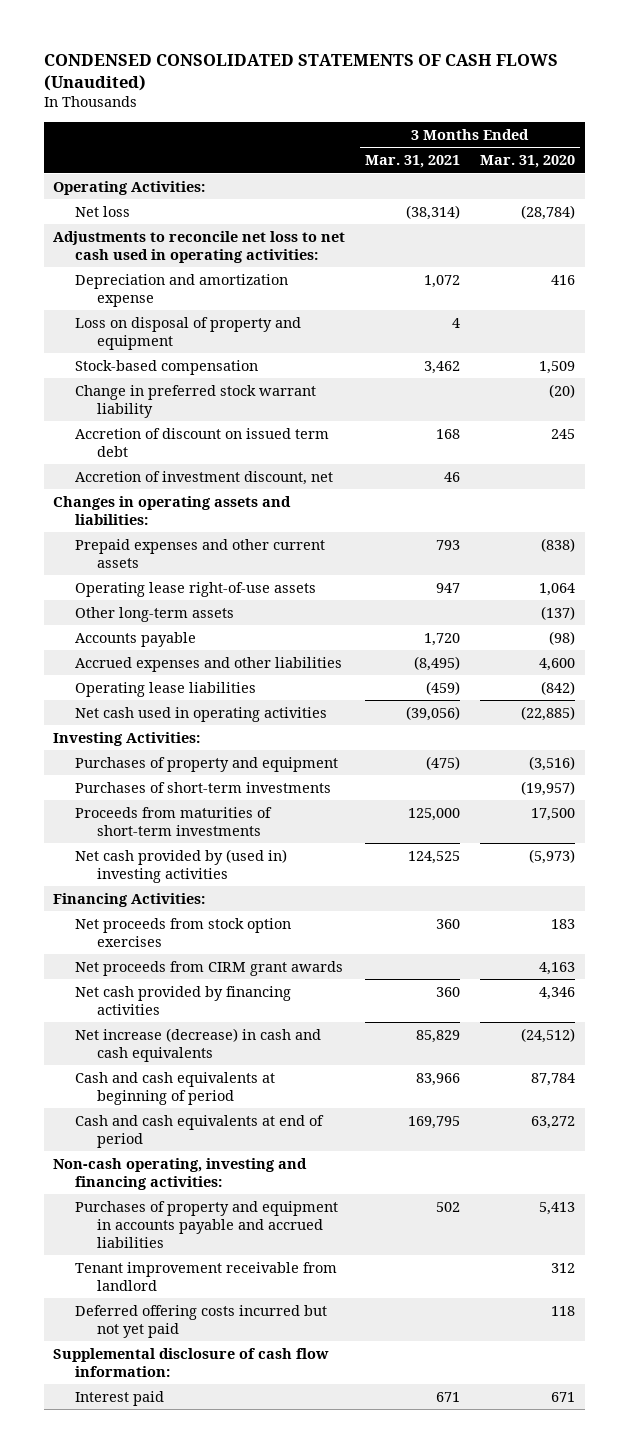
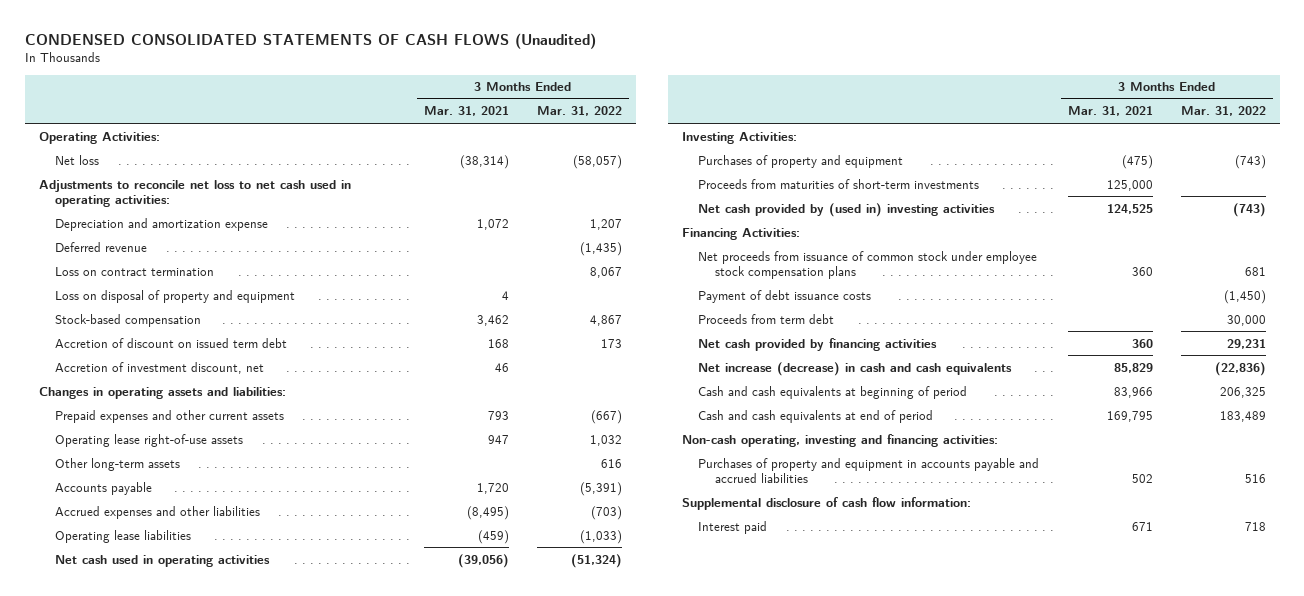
[479,155,575,169] Mar. 31, 2020 -> none
none -> [537,106,623,117] Mar. 31, 2022
none -> [54,241,147,252] Deferred revenue
none -> [54,266,214,276] Loss on contract termination
[75,384,317,418] Change in preferred stock warrant liability -> none
[75,781,332,793] Purchases of short-term investments -> none
[75,917,292,947] Net proceeds from stock option exercises -> none
[75,960,344,976] Net proceeds from CIRM grant awards -> none
none -> [698,250,1038,279] Net proceeds from issuance of common stock under employee stock compensation plans
none -> [698,289,872,303] Payment of debt issuance costs
none -> [698,313,835,324] Proceeds from term debt
[75,1261,338,1291] Tenant improvement receivable from landlord -> none
[75,1304,328,1338] Deferred offering costs incurred but not yet paid -> none

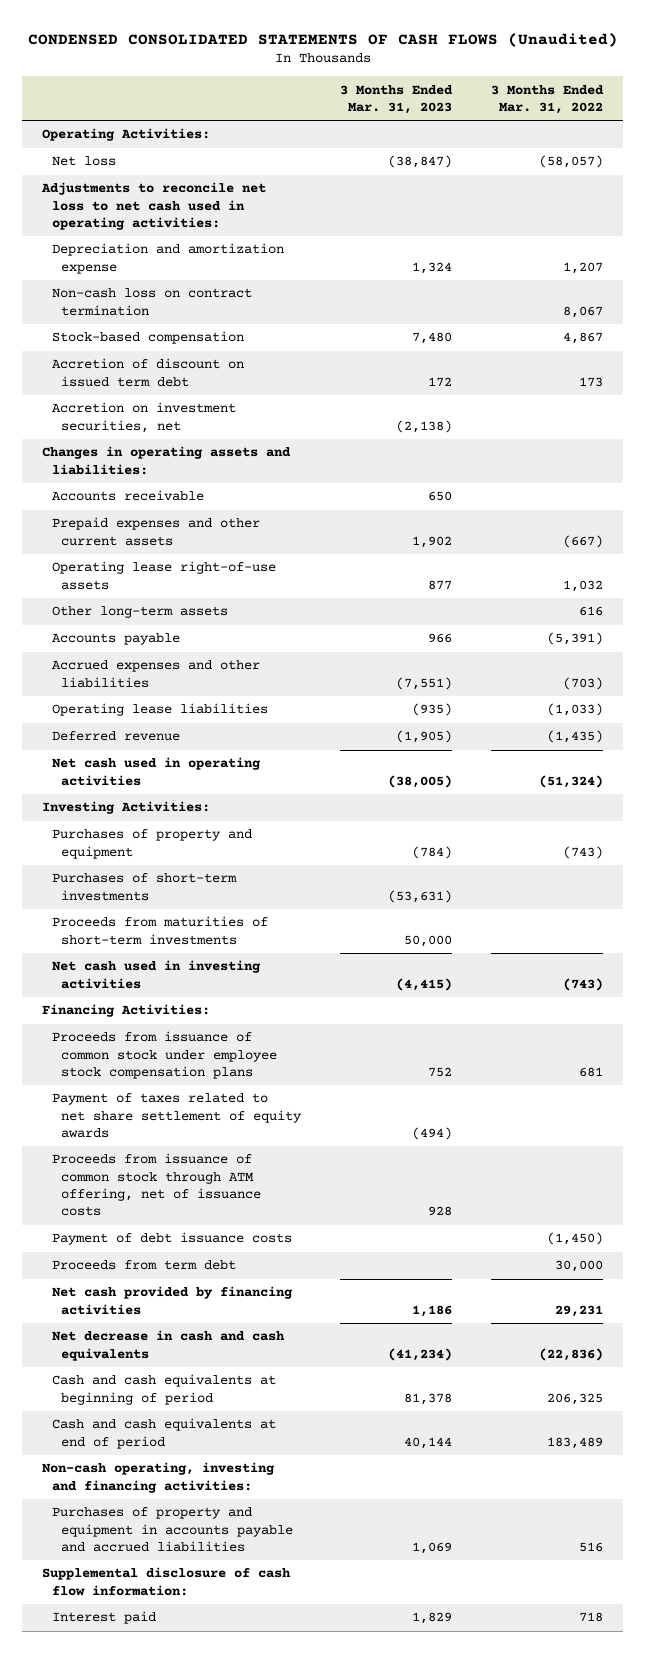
[424,106,510,117] Mar. 31, 2021 -> none
none -> [340,84,454,114] 3 Months Ended Mar. 31, 2023
[54,289,295,303] Loss on disposal of property and equipment -> none
[54,266,214,276] Loss on contract termination -> [51,288,252,316] Non-cash loss on contract termination
[54,361,264,374] Accretion of investment discount, net -> none
none -> [51,402,236,433] Accretion on investment securities, net
none -> [51,490,204,502] Accounts receivable
[54,241,147,252] Deferred revenue -> [51,731,180,742] Deferred revenue
none -> [51,873,237,901] Purchases of short-term investments
[698,202,996,217] Net cash provided by (used in) investing activities -> [51,960,261,989] Net cash used in investing activities
[698,250,1038,279] Net proceeds from issuance of common stock under employee stock compensation plans -> [51,1031,278,1080] Proceeds from issuance of common stock under employee stock compensation plans
none -> [51,1093,303,1139] Payment of taxes related to net share settlement of equity awards
none -> [51,1153,262,1217] Proceeds from issuance of common stock through ATM offering, net of issuance costs
[698,361,1013,376] Net increase (decrease) in cash and cash equivalents -> [51,1330,285,1361] Net decrease in cash and cash equivalents

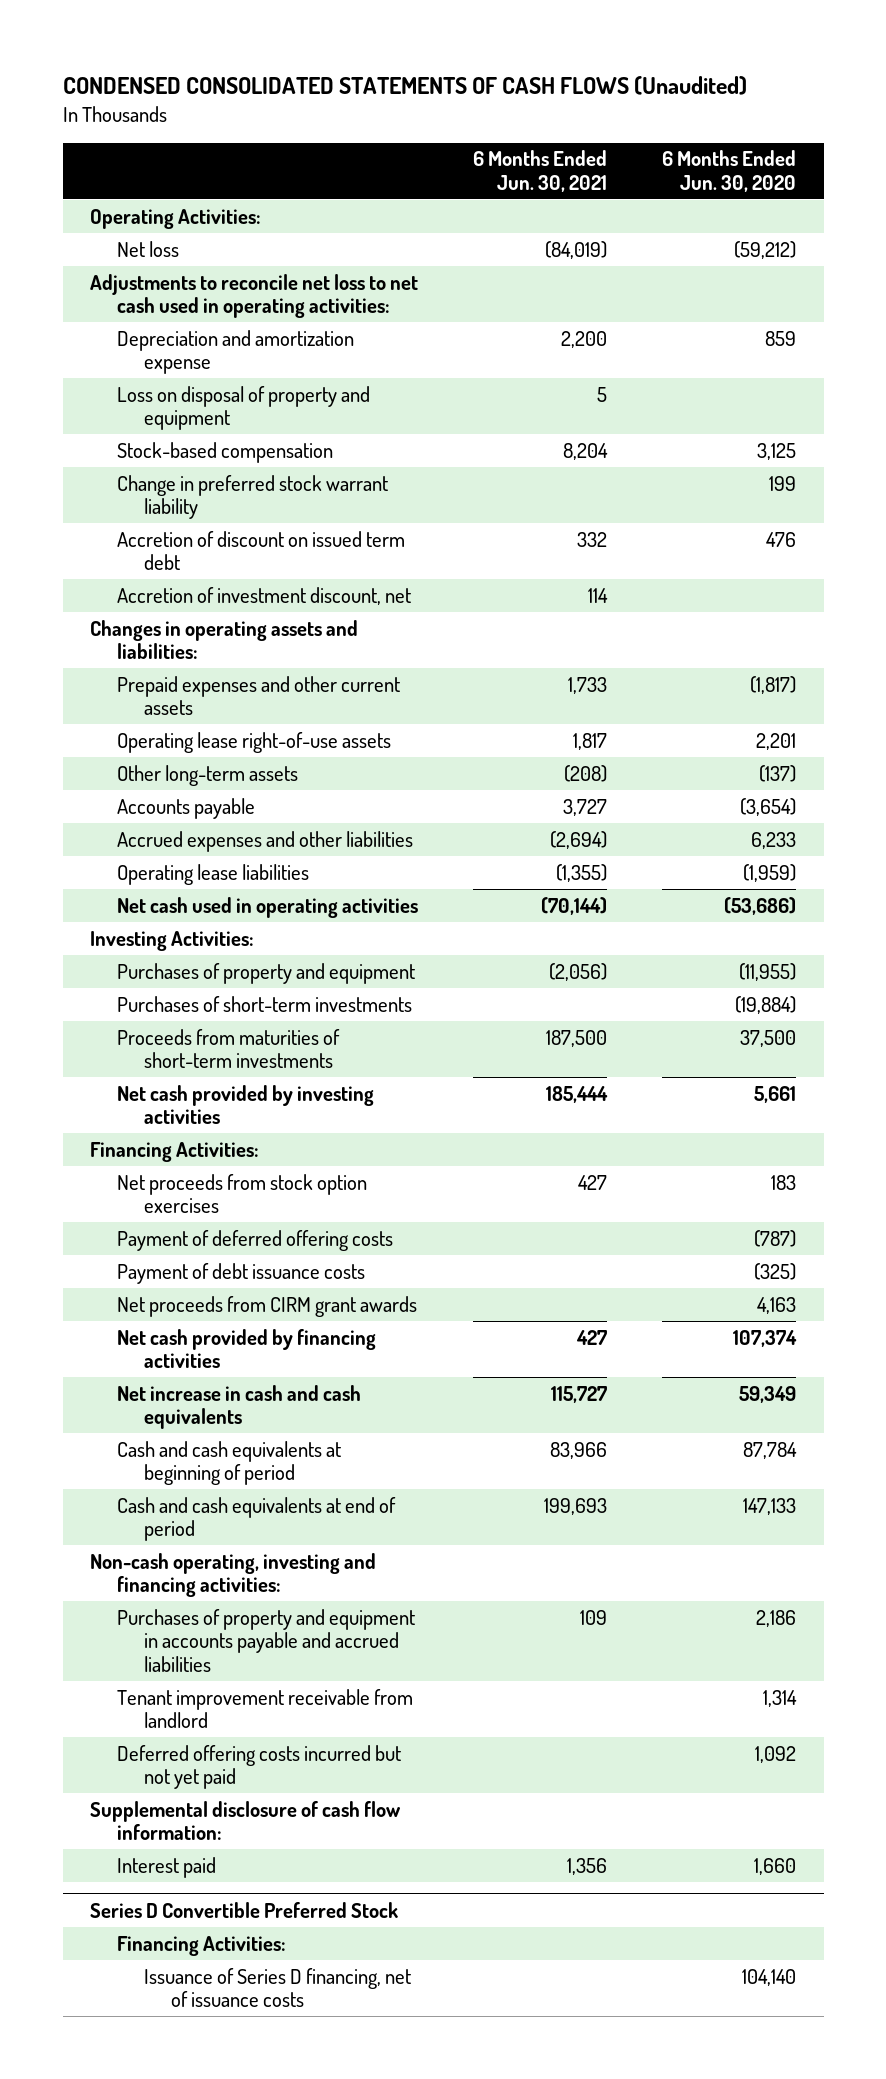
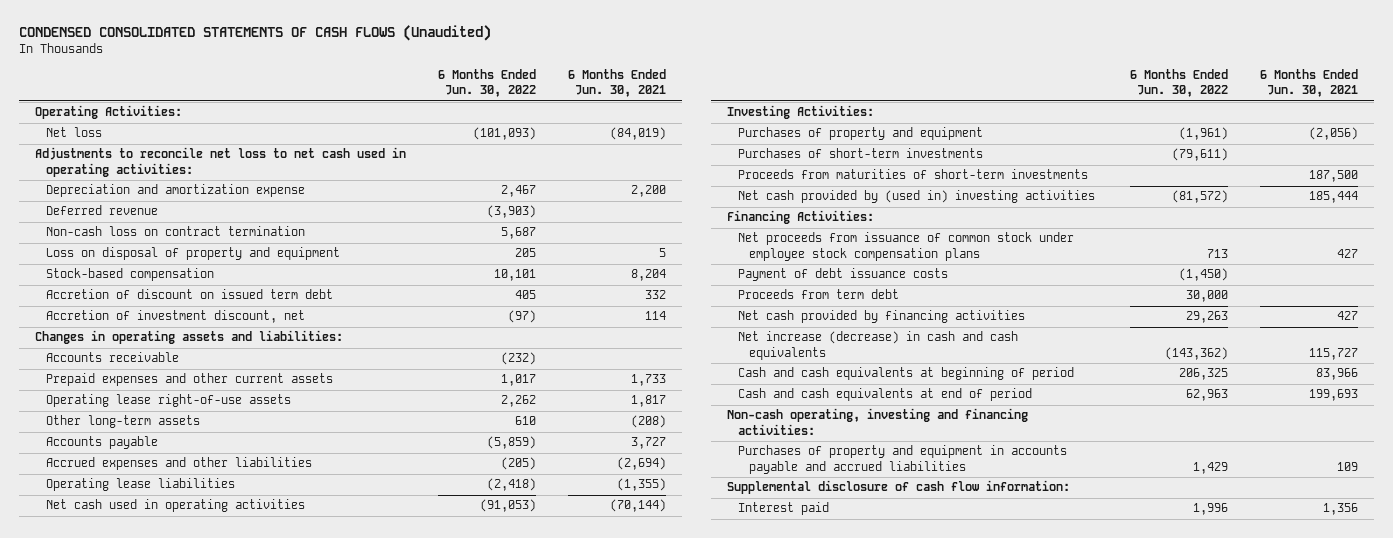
[662,150,797,193] 6 Months Ended Jun. 30, 2020 -> none
none -> [437,69,536,98] 6 Months Ended Jun. 30, 2022
none -> [45,205,158,216] Deferred revenue
none -> [45,226,305,237] Non-cash loss on contract termination
[116,474,388,520] Change in preferred stock warrant liability -> none
none -> [45,352,179,363] Accounts receivable
[116,1084,374,1125] Net cash provided by investing activities -> [738,190,1096,204] Net cash provided by (used in) investing activities
[116,1229,393,1251] Payment of deferred offering costs -> none
[116,1173,367,1214] Net proceeds from stock option exercises -> [738,232,1075,261] Net proceeds from issuance of common stock under employee stock compensation plans
[116,1295,417,1317] Net proceeds from CIRM grant awards -> none
none -> [738,289,900,300] Proceeds from term debt
[116,1384,361,1430] Net increase in cash and cash equivalents -> [738,331,1019,360] Net increase (decrease) in cash and cash equivalents
[116,1688,413,1729] Tenant improvement receivable from landlord -> none
[116,1744,401,1790] Deferred offering costs incurred but not yet paid -> none
[90,1901,399,1918] Series D Convertible Preferred Stock -> none
[116,1935,286,1956] Financing Activities: -> none
[143,1967,411,2008] Issuance of Series D financing, net of issuance costs -> none

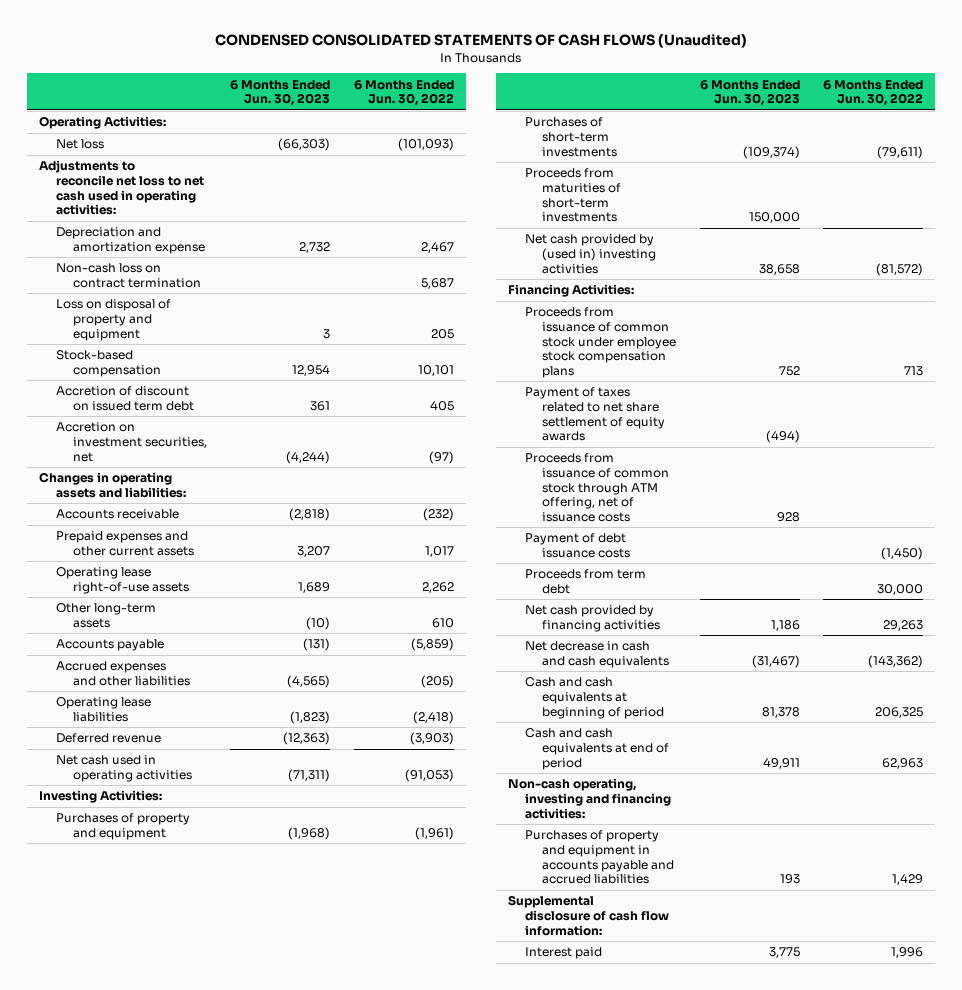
[567,69,666,98] 6 Months Ended Jun. 30, 2021 -> none
none -> [230,79,331,107] 6 Months Ended Jun. 30, 2023
[45,310,305,324] Accretion of investment discount, net -> none
none -> [55,422,207,462] Accretion on investment securities, net
[45,205,158,216] Deferred revenue -> [55,733,161,744] Deferred revenue
[738,232,1075,261] Net proceeds from issuance of common stock under employee stock compensation plans -> [524,307,676,379] Proceeds from issuance of common stock under employee stock compensation plans
none -> [524,387,665,442] Payment of taxes related to net share settlement of equity awards
none -> [524,453,669,523] Proceeds from issuance of common stock through ATM offering, net of issuance costs
[738,331,1019,360] Net increase (decrease) in cash and cash equivalents -> [524,641,669,668] Net decrease in cash and cash equivalents

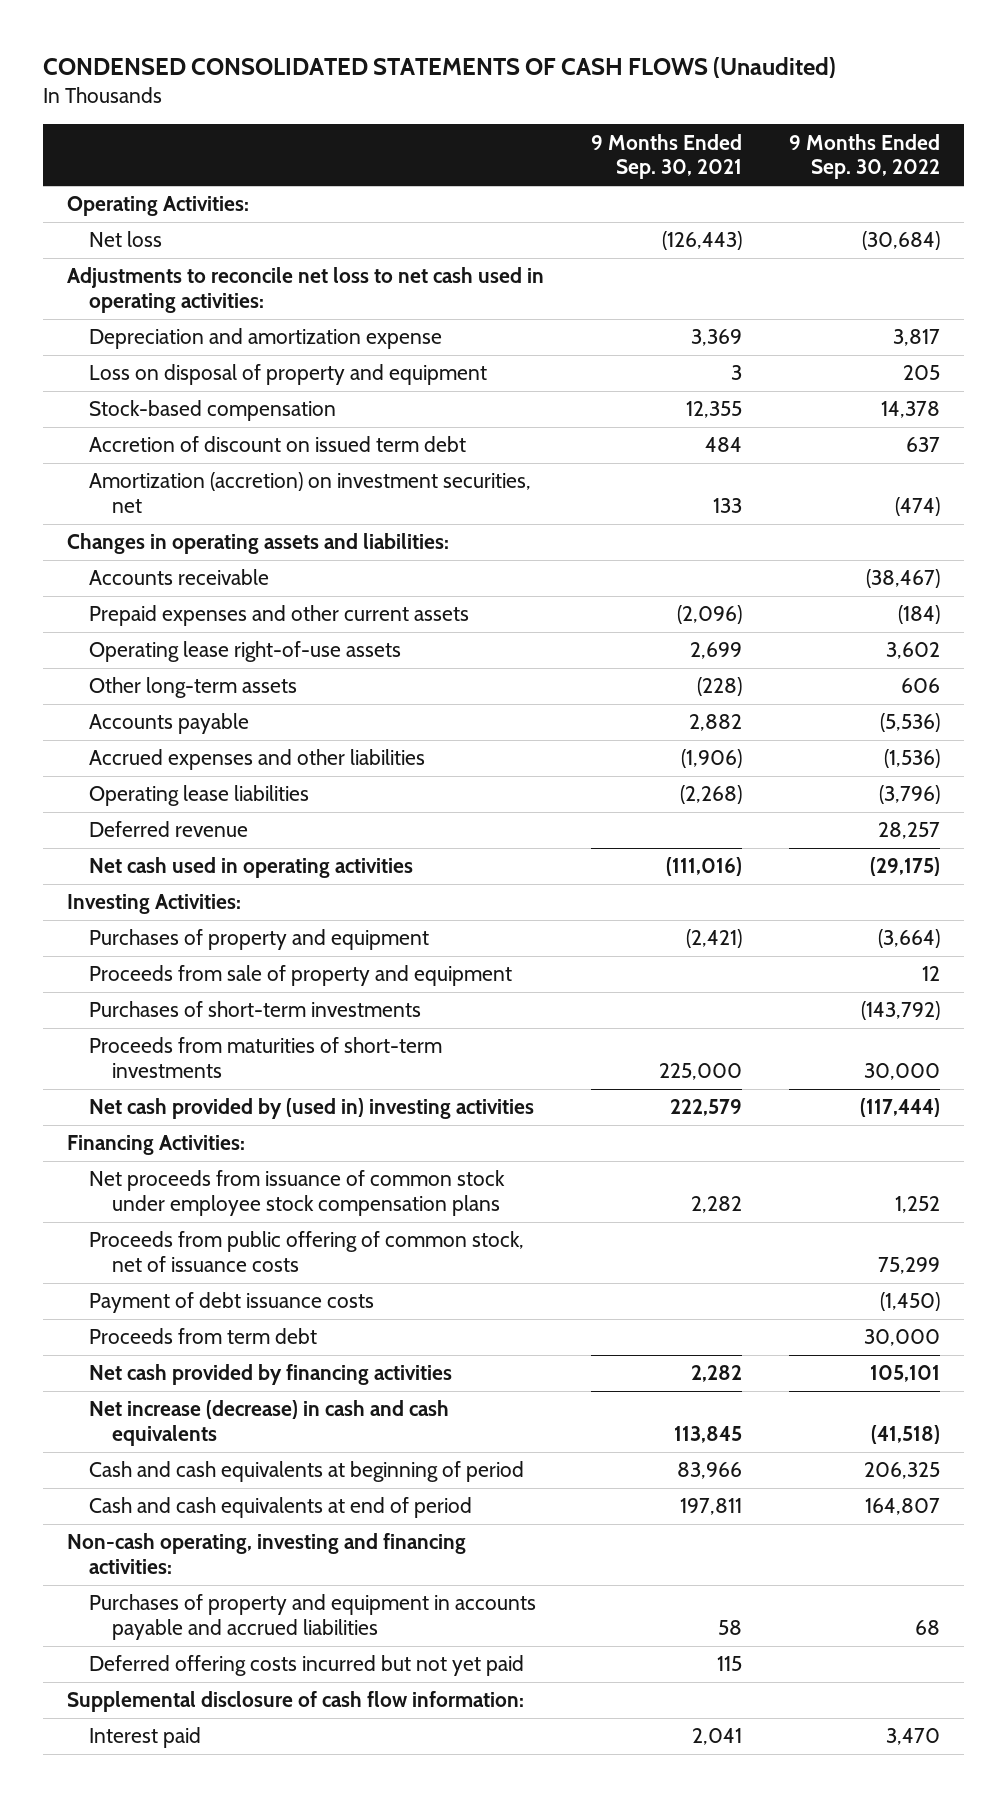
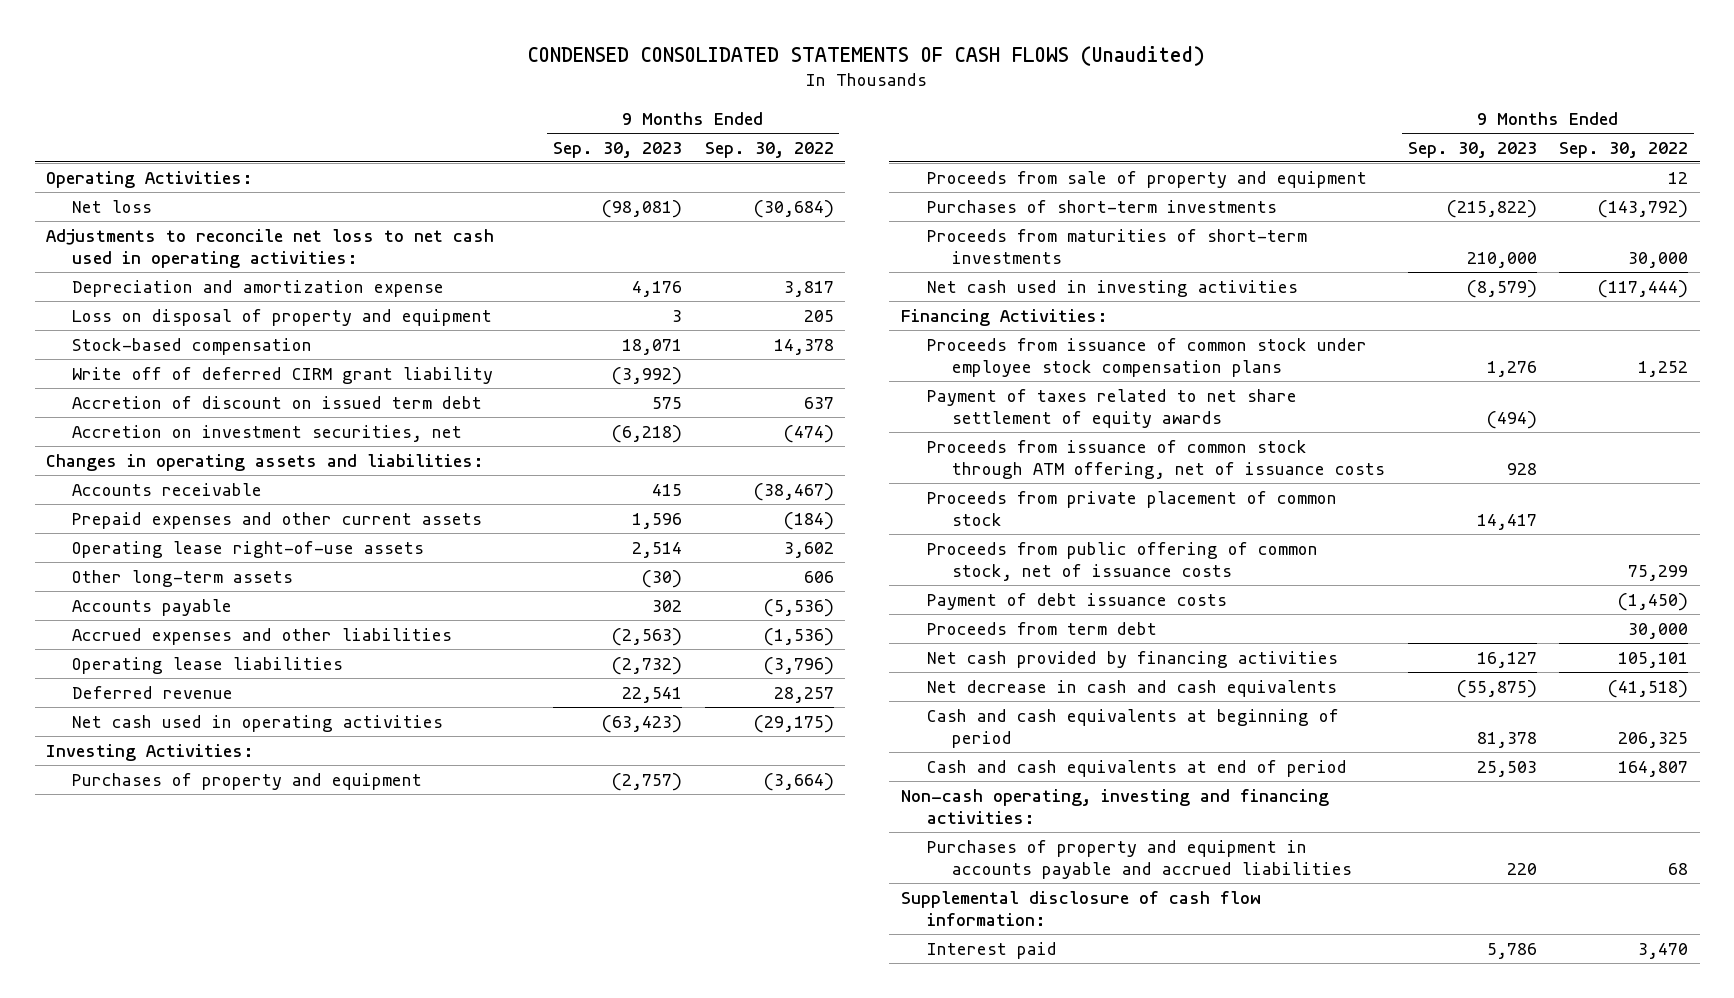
[590,133,742,180] 9 Months Ended Sep. 30, 2021 -> none
none -> [552,141,682,158] Sep. 30, 2023
none -> [71,366,493,384] Write off of deferred CIRM grant liability
[89,472,532,514] Amortization (accretion) on investment securities, net -> [71,424,462,442] Accretion on investment securities, net
[89,1098,535,1120] Net cash provided by (used in) investing activities -> [926,279,1298,297] Net cash used in investing activities
[89,1170,506,1217] Net proceeds from issuance of common stock under employee stock compensation plans -> [926,337,1367,378] Proceeds from issuance of common stock under employee stock compensation plans
none -> [926,388,1297,429] Payment of taxes related to net share settlement of equity awards
none -> [926,439,1386,480] Proceeds from issuance of common stock through ATM offering, net of issuance costs
none -> [926,490,1337,527] Proceeds from private placement of common stock
[89,1400,450,1447] Net increase (decrease) in cash and cash equivalents -> [926,679,1337,697] Net decrease in cash and cash equivalents
[89,1655,525,1677] Deferred offering costs incurred but not yet paid -> none

